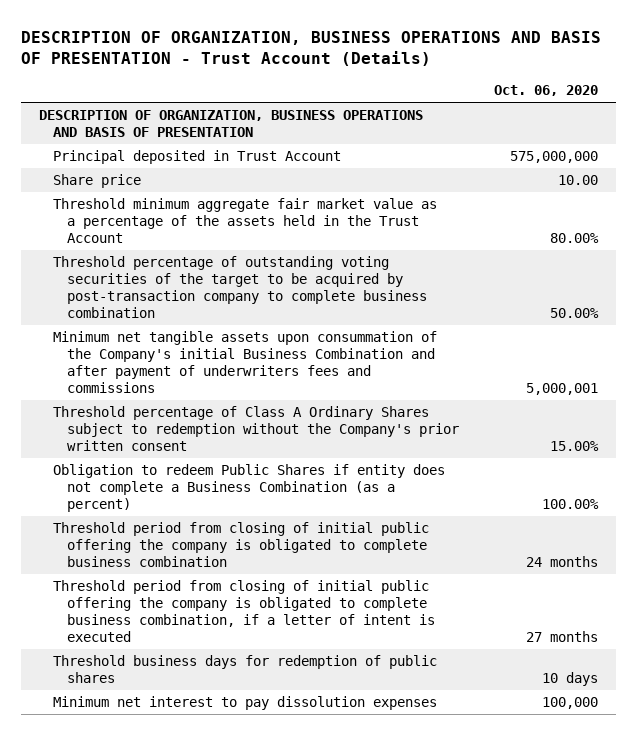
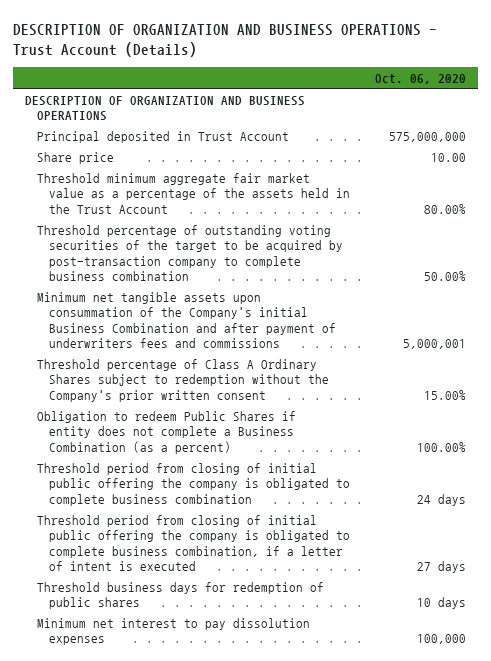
[20,30,601,67] DESCRIPTION OF ORGANIZATION, BUSINESS OPERATIONS AND BASIS OF PRESENTATION - Trust Account (Details) -> [13,23,438,58] DESCRIPTION OF ORGANIZATION AND BUSINESS OPERATIONS - Trust Account (Details)
[38,110,423,138] DESCRIPTION OF ORGANIZATION, BUSINESS OPERATIONS AND BASIS OF PRESENTATION -> [25,95,306,122] DESCRIPTION OF ORGANIZATION AND BUSINESS OPERATIONS
[526,556,599,568] 24 months -> [416,493,466,506] 24 days
[526,631,599,643] 27 months -> [416,561,466,574] 27 days

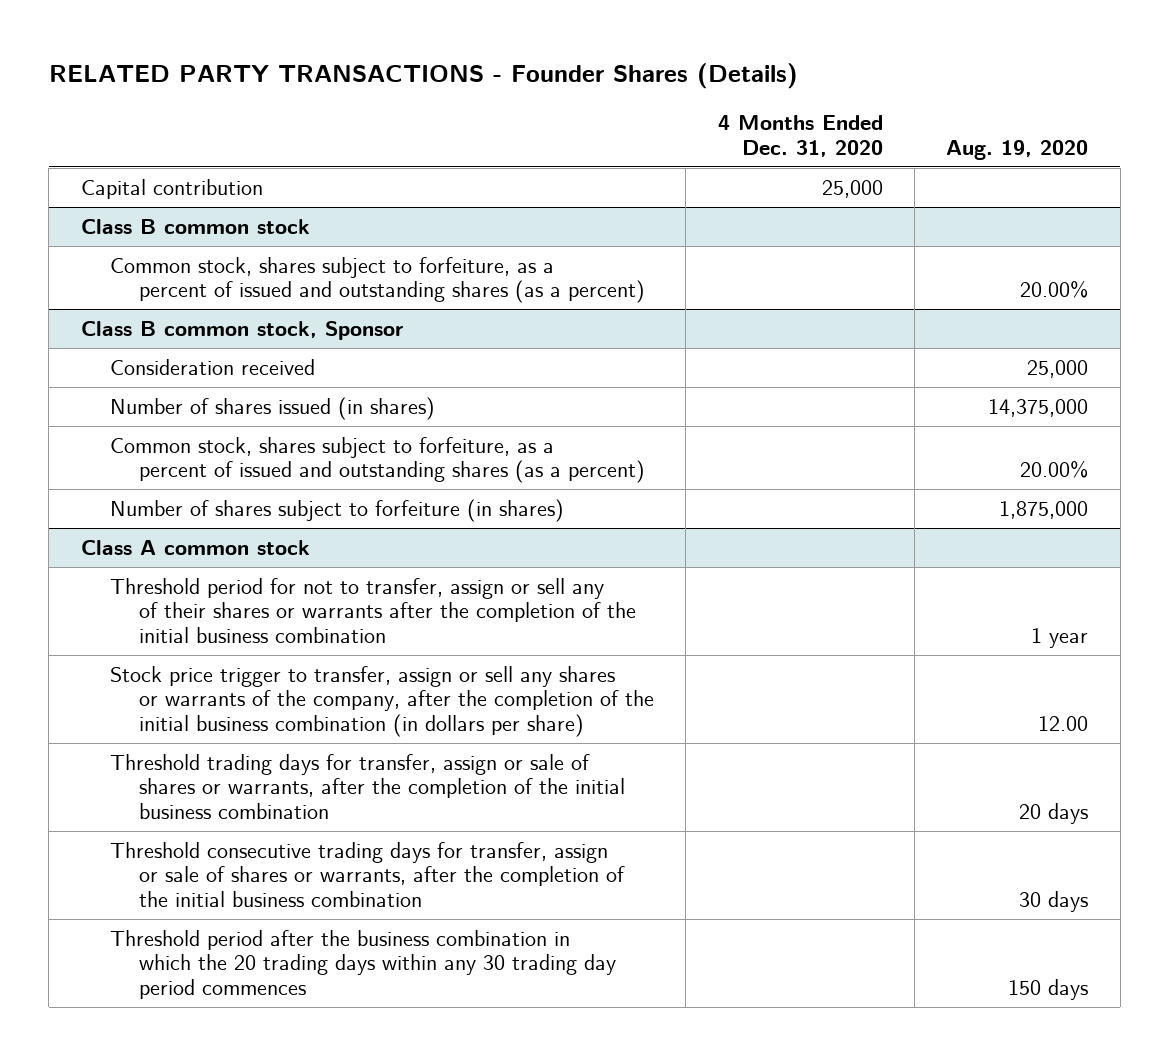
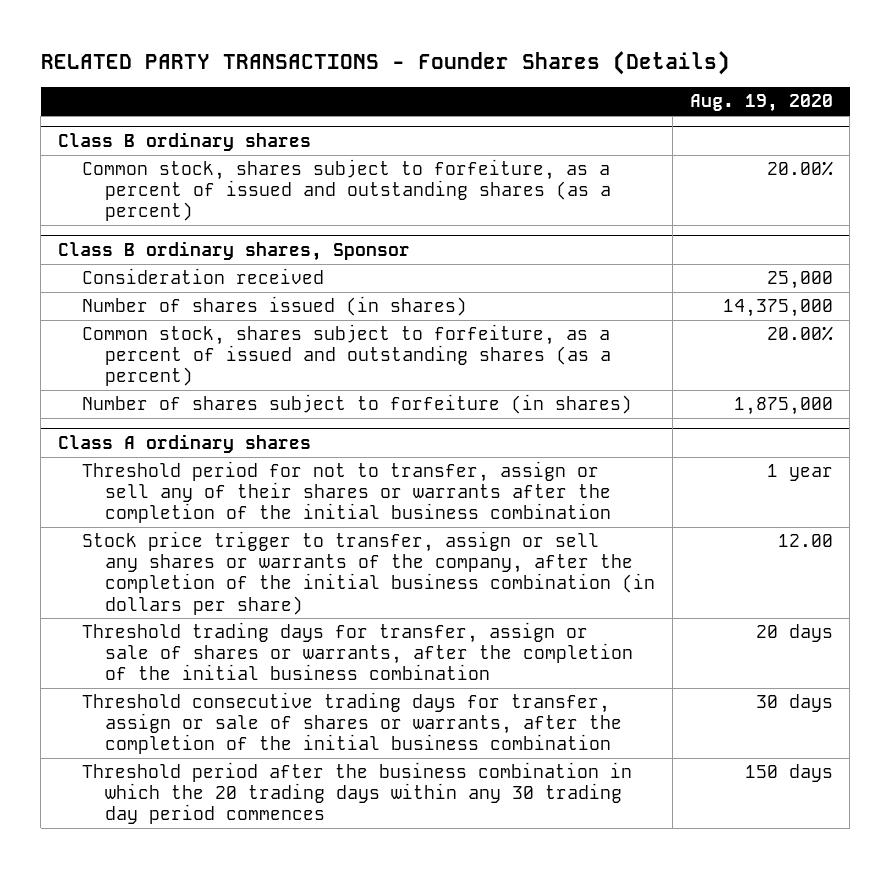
[717,115,883,157] 4 Months Ended Dec. 31, 2020 -> none
[80,178,263,199] Capital contribution -> none
[80,218,310,234] Class B common stock -> [58,131,312,151] Class B ordinary shares
[80,320,403,340] Class B common stock, Sponsor -> none
none -> [58,240,411,261] Class B ordinary shares, Sponsor
[80,539,310,555] Class A common stock -> [58,433,312,453] Class A ordinary shares

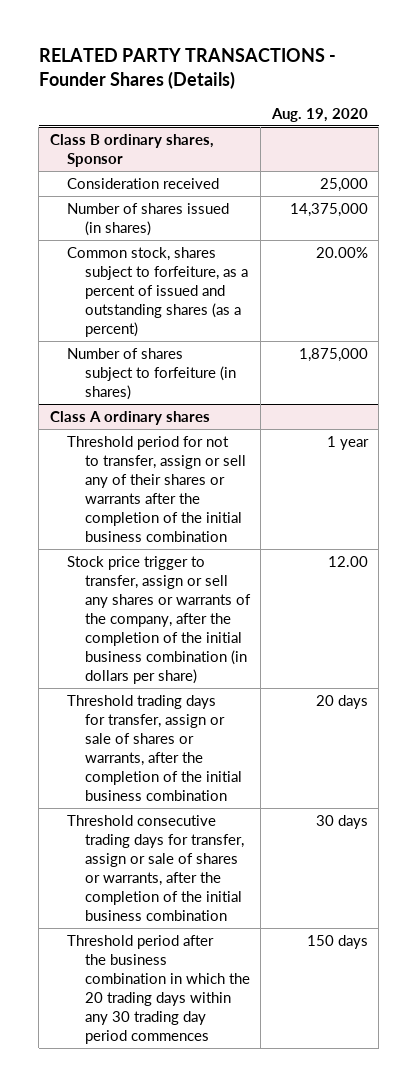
[58,131,312,151] Class B ordinary shares -> none
[81,159,612,222] Common stock, shares subject to forfeiture, as a percent of issued and outstanding shares (as a percent) -> none

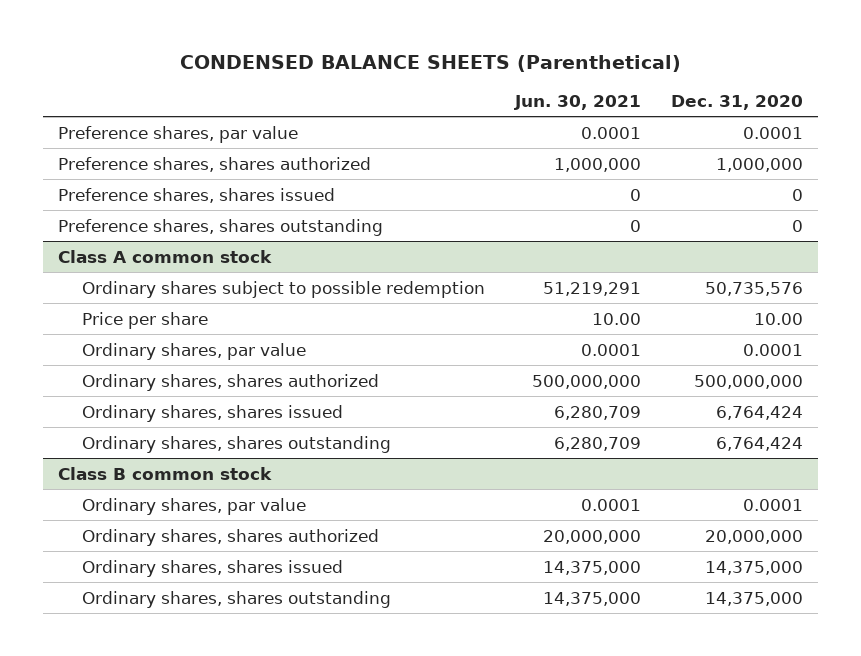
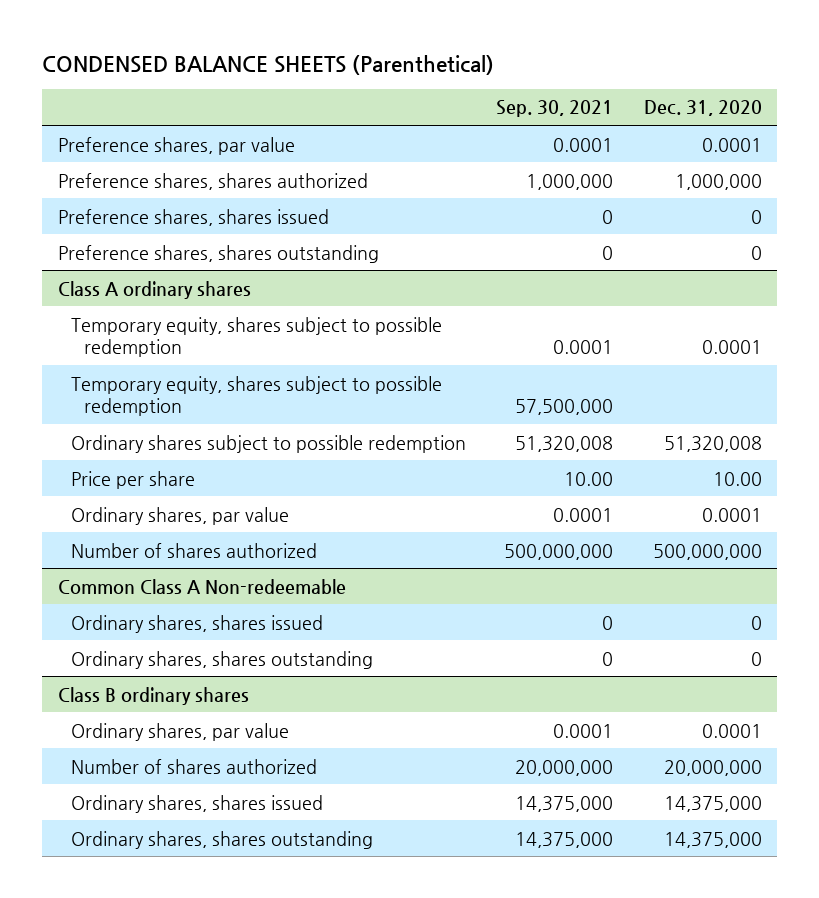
[514,94,642,110] Jun. 30, 2021 -> none
none -> [496,100,614,118] Sep. 30, 2021
[58,249,273,263] Class A common stock -> [57,280,251,299] Class A ordinary shares
none -> [70,316,442,357] Temporary equity, shares subject to possible redemption
none -> [70,375,442,416] Temporary equity, shares subject to possible redemption
[705,281,804,296] 50,735,576 -> [663,435,762,452] 51,320,008
[82,373,380,391] Ordinary shares, shares authorized -> [70,542,317,558] Number of shares authorized
none -> [57,578,346,594] Common Class A Non-redeemable
[716,405,804,420] 6,764,424 -> [750,615,762,630] 0
[716,436,804,451] 6,764,424 -> [750,651,762,666] 0
[58,466,273,480] Class B common stock -> [57,686,249,705] Class B ordinary shares
[82,528,380,546] Ordinary shares, shares authorized -> [70,758,317,774] Number of shares authorized

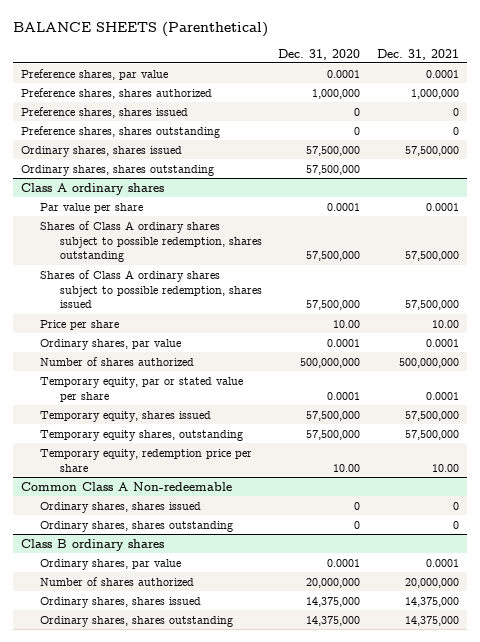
[42,54,495,75] CONDENSED BALANCE SHEETS (Parenthetical) -> [12,21,268,37] BALANCE SHEETS (Parenthetical)
[496,100,614,118] Sep. 30, 2021 -> none
none -> [376,48,459,60] Dec. 31, 2021
none -> [21,145,183,157] Ordinary shares, shares issued
none -> [21,164,215,176] Ordinary shares, shares outstanding
[70,375,442,416] Temporary equity, shares subject to possible redemption -> none
[70,316,442,357] Temporary equity, shares subject to possible redemption -> [40,202,144,213] Par value per share
[70,434,466,453] Ordinary shares subject to possible redemption -> [40,220,262,263] Shares of Class A ordinary shares subject to possible redemption, shares outstanding
[663,435,762,452] 51,320,008 -> [306,251,361,262] 57,500,000
none -> [40,269,262,309] Shares of Class A ordinary shares subject to possible redemption, shares issued
none -> [40,376,244,402] Temporary equity, par or stated value per share
none -> [40,410,212,422] Temporary equity, shares issued
none -> [40,429,244,441] Temporary equity shares, outstanding
none -> [40,448,253,472] Temporary equity, redemption price per share

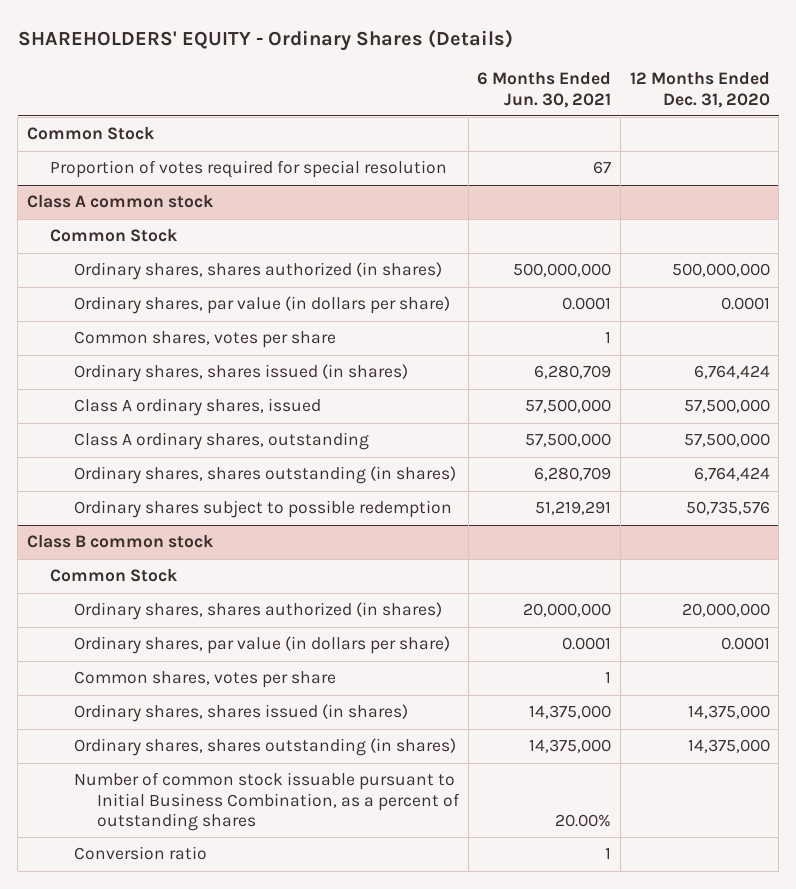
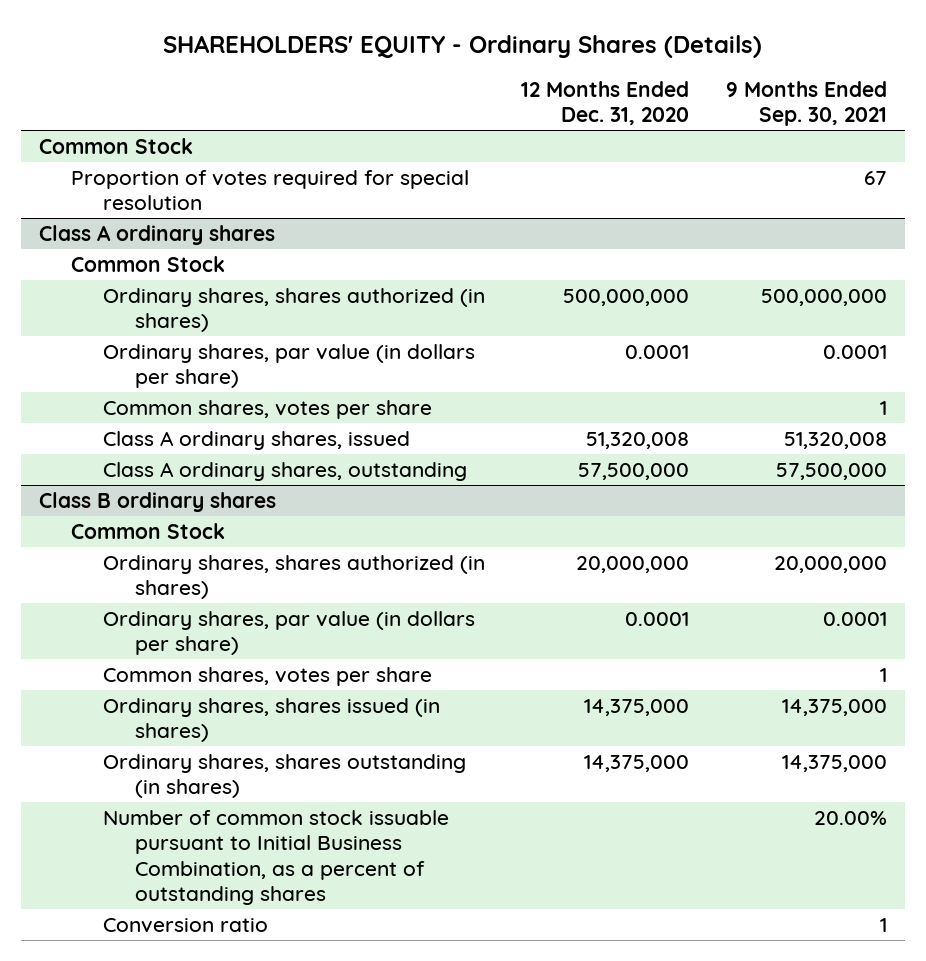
[477,72,612,108] 6 Months Ended Jun. 30, 2021 -> none
none -> [725,80,887,127] 9 Months Ended Sep. 30, 2021
[26,195,214,209] Class A common stock -> [39,224,276,245] Class A ordinary shares
[73,364,408,383] Ordinary shares, shares issued (in shares) -> none
[683,399,770,414] 57,500,000 -> [586,431,690,449] 51,320,008
[73,466,456,485] Ordinary shares, shares outstanding (in shares) -> none
[73,500,452,519] Ordinary shares subject to possible redemption -> none
[26,535,214,549] Class B common stock -> [39,491,277,512] Class B ordinary shares

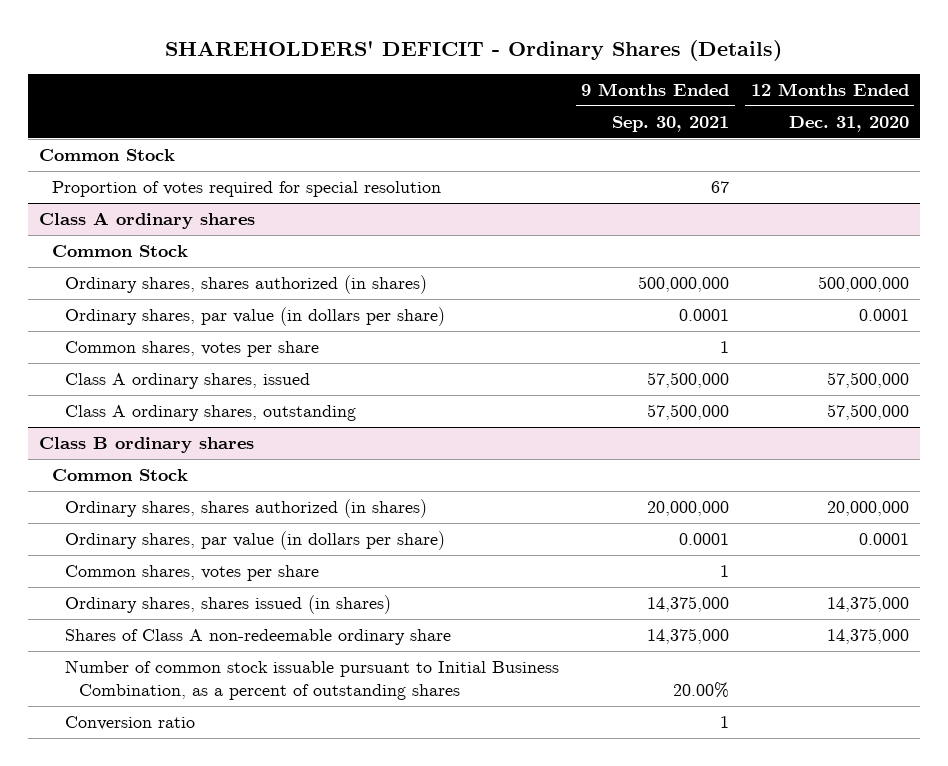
[163,35,763,59] SHAREHOLDERS' EQUITY - Ordinary Shares (Details) -> [164,39,782,61] SHAREHOLDERS' DEFICIT - Ordinary Shares (Details)
[586,431,690,449] 51,320,008 -> [826,372,909,389] 57,500,000
[783,431,887,449] 51,320,008 -> [647,372,730,389] 57,500,000
[102,753,466,799] Ordinary shares, shares outstanding (in shares) -> [65,629,452,646] Shares of Class A non-redeemable ordinary share

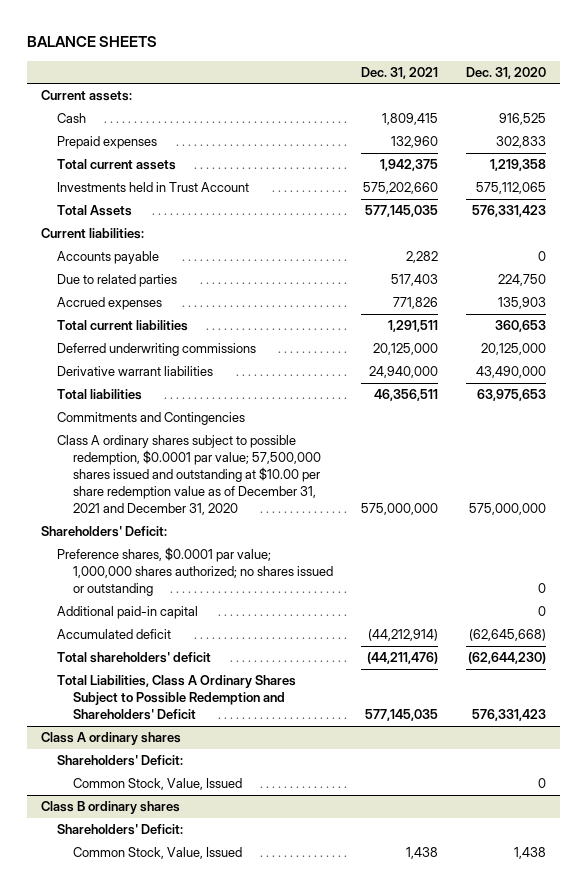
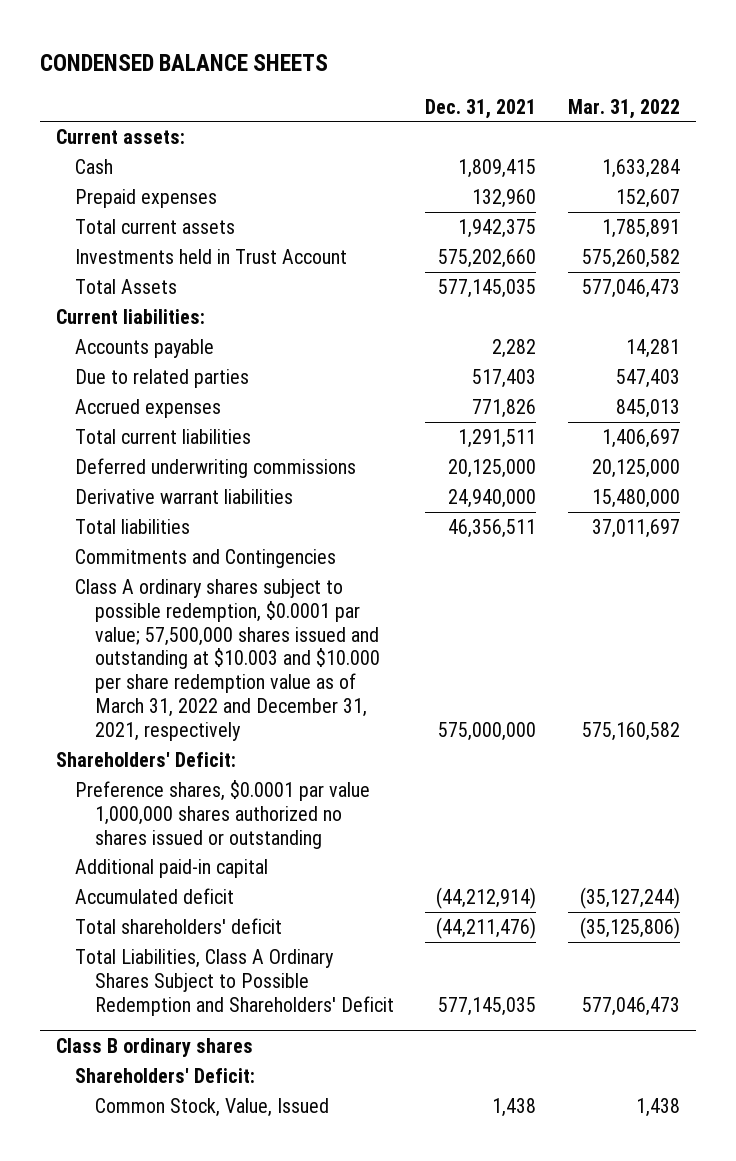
[26,36,157,48] BALANCE SHEETS -> [40,54,329,72] CONDENSED BALANCE SHEETS
[465,66,546,79] Dec. 31, 2020 -> none
none -> [568,98,681,119] Mar. 31, 2022
[56,435,321,516] Class A ordinary shares subject to possible redemption, $0.0001 par value; 57,500,000 shares issued and outstanding at $10.00 per share redemption value as of December 31, 2021 and December 31, 2020 -> [75,579,380,741] Class A ordinary shares subject to possible redemption, $0.0001 par value; 57,500,000 shares issued and outstanding at $10.003 and $10.000 per share redemption value as of March 31, 2022 and December 31, 2021, respectively
[56,547,333,597] Preference shares, $0.0001 par value; 1,000,000 shares authorized; no shares issued or outstanding -> [75,780,371,849] Preference shares, $0.0001 par value 1,000,000 shares authorized no shares issued or outstanding
[40,732,181,746] Class A ordinary shares -> none
[56,755,183,767] Shareholders' Deficit: -> none
[72,778,242,791] Common Stock, Value, Issued -> none

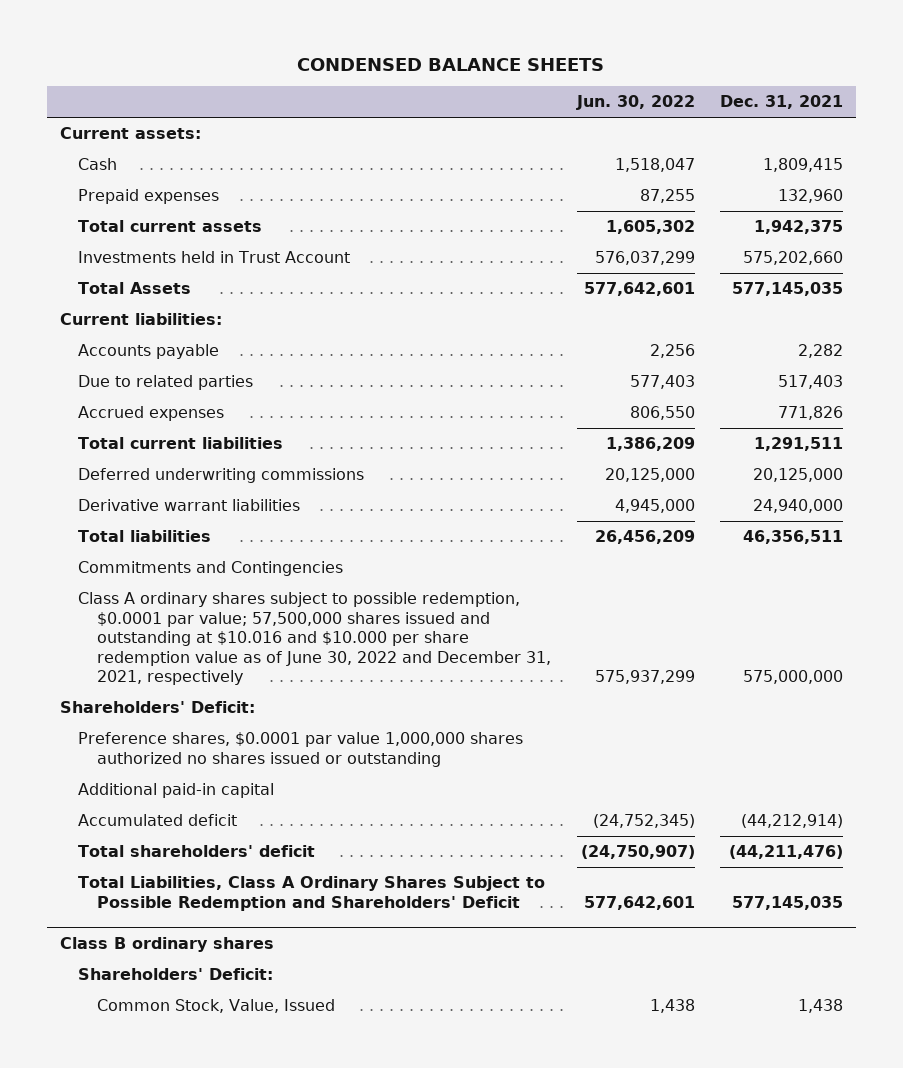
[568,98,681,119] Mar. 31, 2022 -> none
none -> [575,95,695,111] Jun. 30, 2022
[75,579,380,741] Class A ordinary shares subject to possible redemption, $0.0001 par value; 57,500,000 shares issued and outstanding at $10.003 and $10.000 per share redemption value as of March 31, 2022 and December 31, 2021, respectively -> [78,592,552,686] Class A ordinary shares subject to possible redemption, $0.0001 par value; 57,500,000 shares issued and outstanding at $10.016 and $10.000 per share redemption value as of June 30, 2022 and December 31, 2021, respectively

